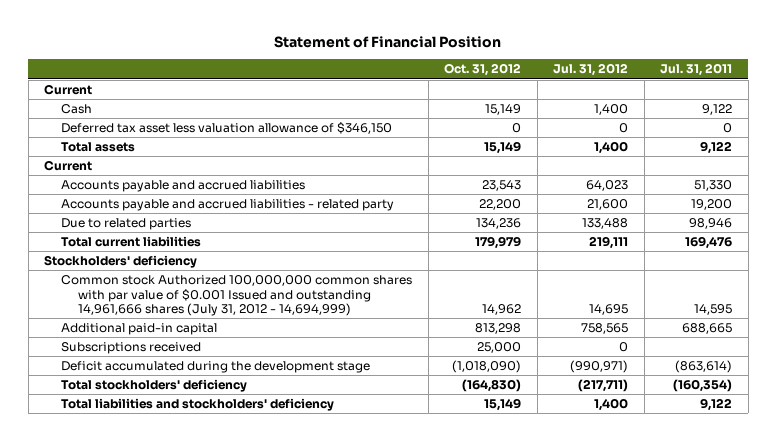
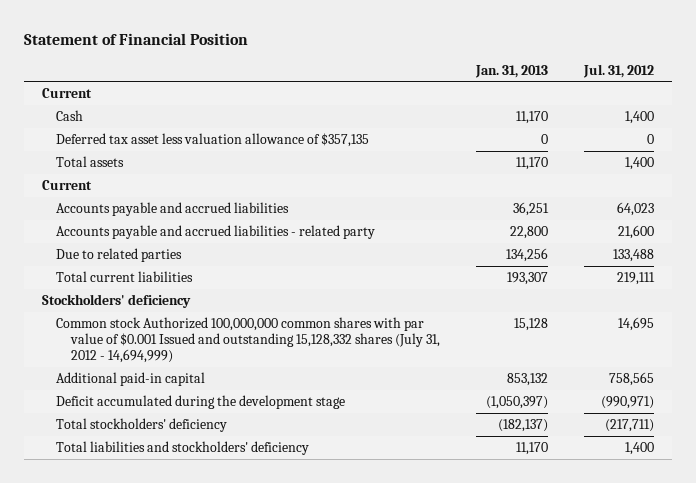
[444,63,522,77] Oct. 31, 2012 -> none
[660,63,733,77] Jul. 31, 2011 -> none
none -> [474,64,548,78] Jan. 31, 2013
[61,122,393,135] Deferred tax asset less valuation allowance of $346,150 -> [56,133,370,148] Deferred tax asset less valuation allowance of $357,135
[61,275,413,317] Common stock Authorized 100,000,000 common shares with par value of $0.001 Issued and outstanding 14,961,666 shares (July 31, 2012 - 14,694,999) -> [56,317,441,364] Common stock Authorized 100,000,000 common shares with par value of $0.001 Issued and outstanding 15,128,332 shares (July 31, 2012 - 14,694,999)
[61,342,202,355] Subscriptions received -> none

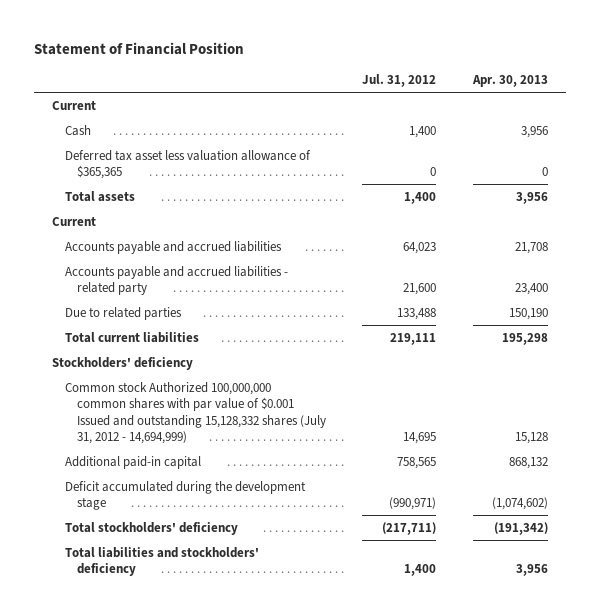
[474,64,548,78] Jan. 31, 2013 -> none
none -> [471,74,548,87] Apr. 30, 2013
[56,133,370,148] Deferred tax asset less valuation allowance of $357,135 -> [64,149,311,180] Deferred tax asset less valuation allowance of $365,365

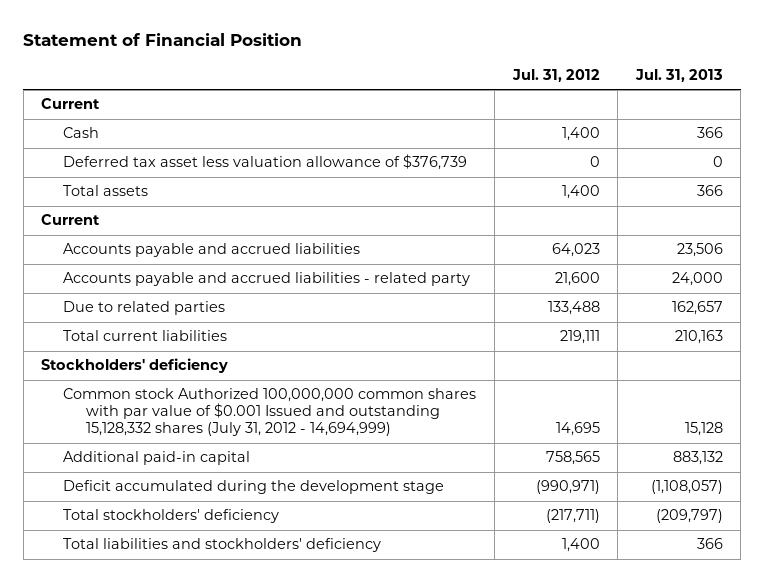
[471,74,548,87] Apr. 30, 2013 -> none
none -> [634,69,723,83] Jul. 31, 2013
[64,149,311,180] Deferred tax asset less valuation allowance of $365,365 -> [63,154,468,171] Deferred tax asset less valuation allowance of $376,739

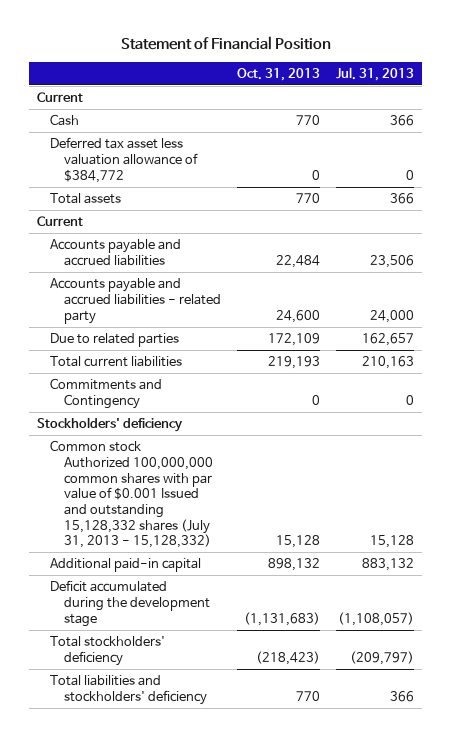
[511,69,600,83] Jul. 31, 2012 -> none
none -> [236,67,320,81] Oct. 31, 2013
[63,154,468,171] Deferred tax asset less valuation allowance of $376,739 -> [50,137,198,183] Deferred tax asset less valuation allowance of $384,772
none -> [50,378,163,409] Commitments and Contingency
[63,388,477,437] Common stock Authorized 100,000,000 common shares with par value of $0.001 Issued and outstanding 15,128,332 shares (July 31, 2012 - 14,694,999) -> [50,440,213,549] Common stock Authorized 100,000,000 common shares with par value of $0.001 Issued and outstanding 15,128,332 shares (July 31, 2013 - 15,128,332)

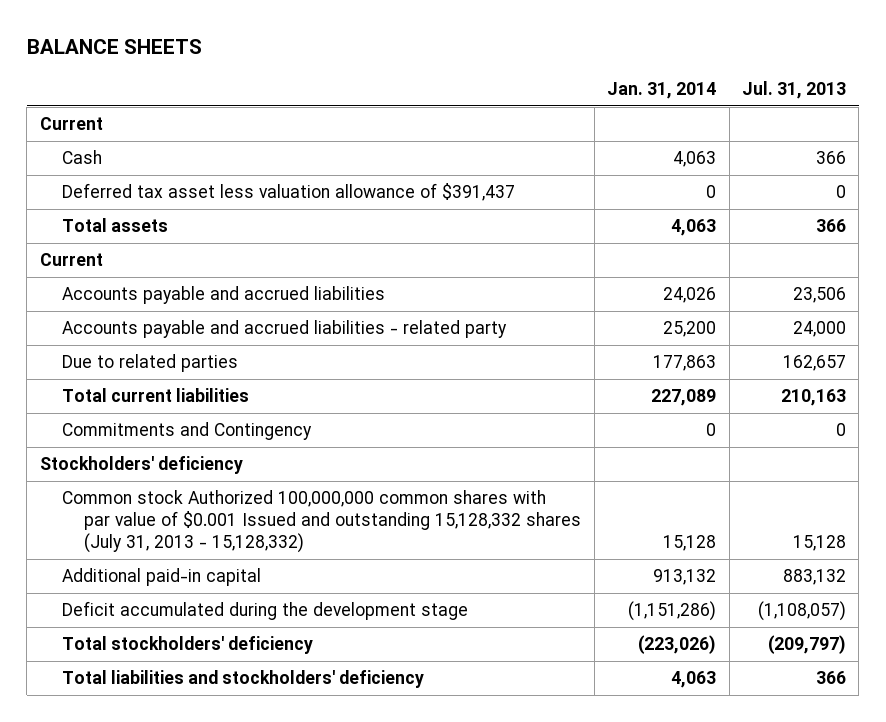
[120,35,331,50] Statement of Financial Position -> [26,39,202,55] BALANCE SHEETS
[236,67,320,81] Oct. 31, 2013 -> none
none -> [607,82,717,100] Jan. 31, 2014
[50,137,198,183] Deferred tax asset less valuation allowance of $384,772 -> [62,183,516,202] Deferred tax asset less valuation allowance of $391,437

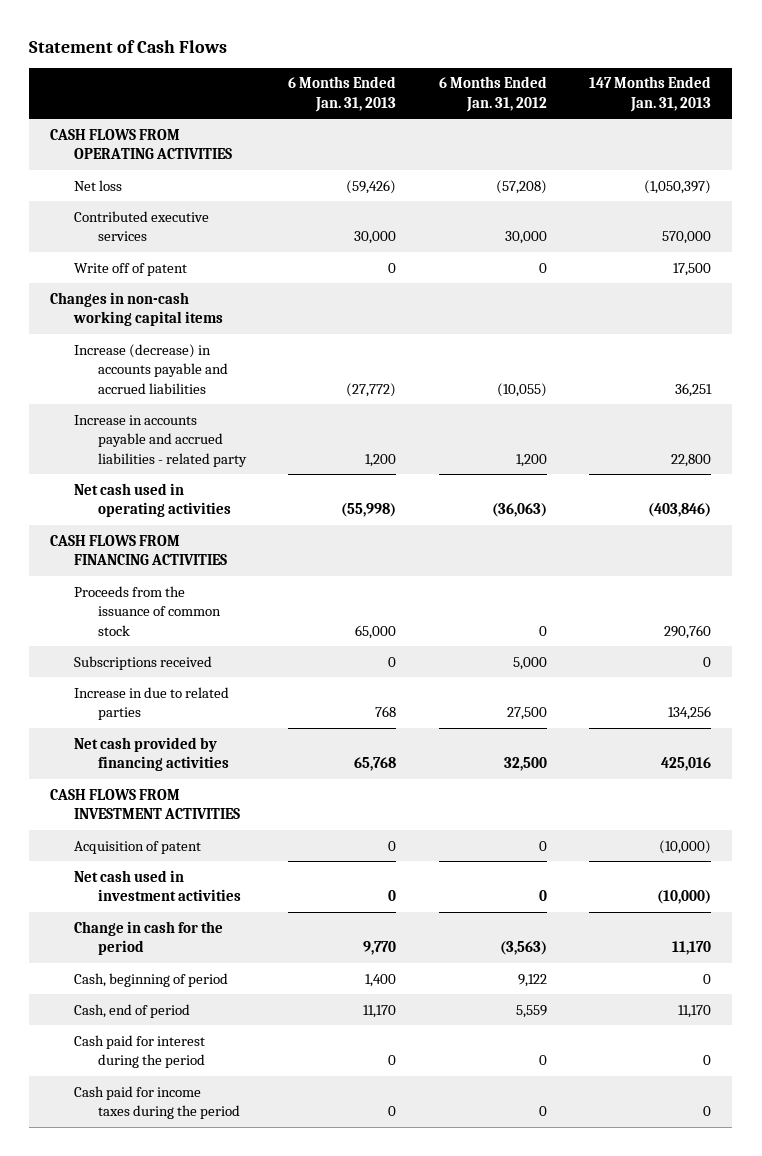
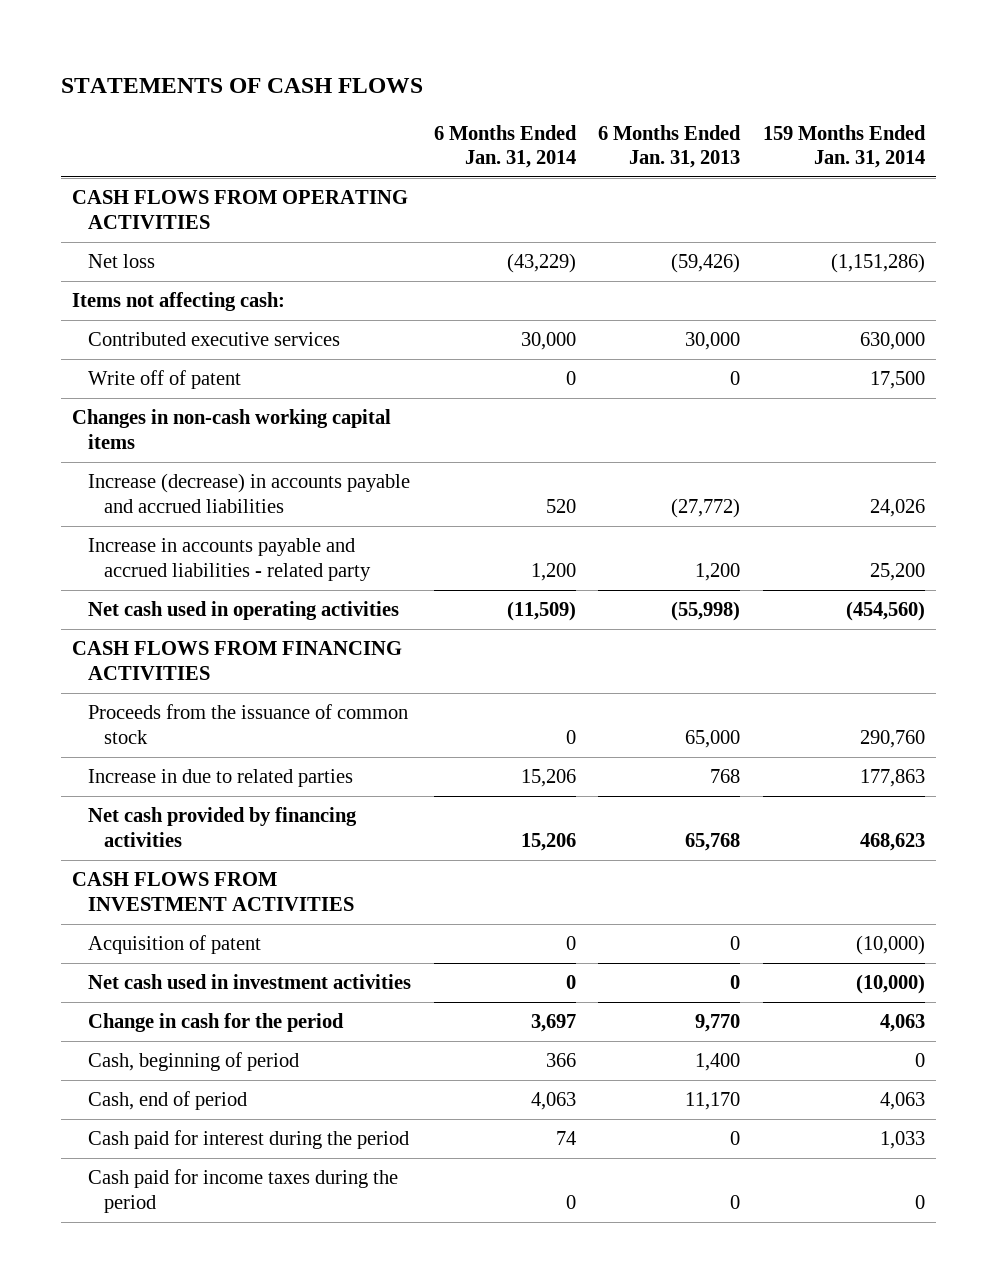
[29,39,228,53] Statement of Cash Flows -> [60,77,423,93] STATEMENTS OF CASH FLOWS
[438,76,547,112] 6 Months Ended Jan. 31, 2012 -> none
[589,76,712,112] 147 Months Ended Jan. 31, 2013 -> none
none -> [433,124,577,168] 6 Months Ended Jan. 31, 2014
none -> [762,124,926,168] 159 Months Ended Jan. 31, 2014
none -> [72,292,286,312] Items not affecting cash:
[74,655,213,670] Subscriptions received -> none

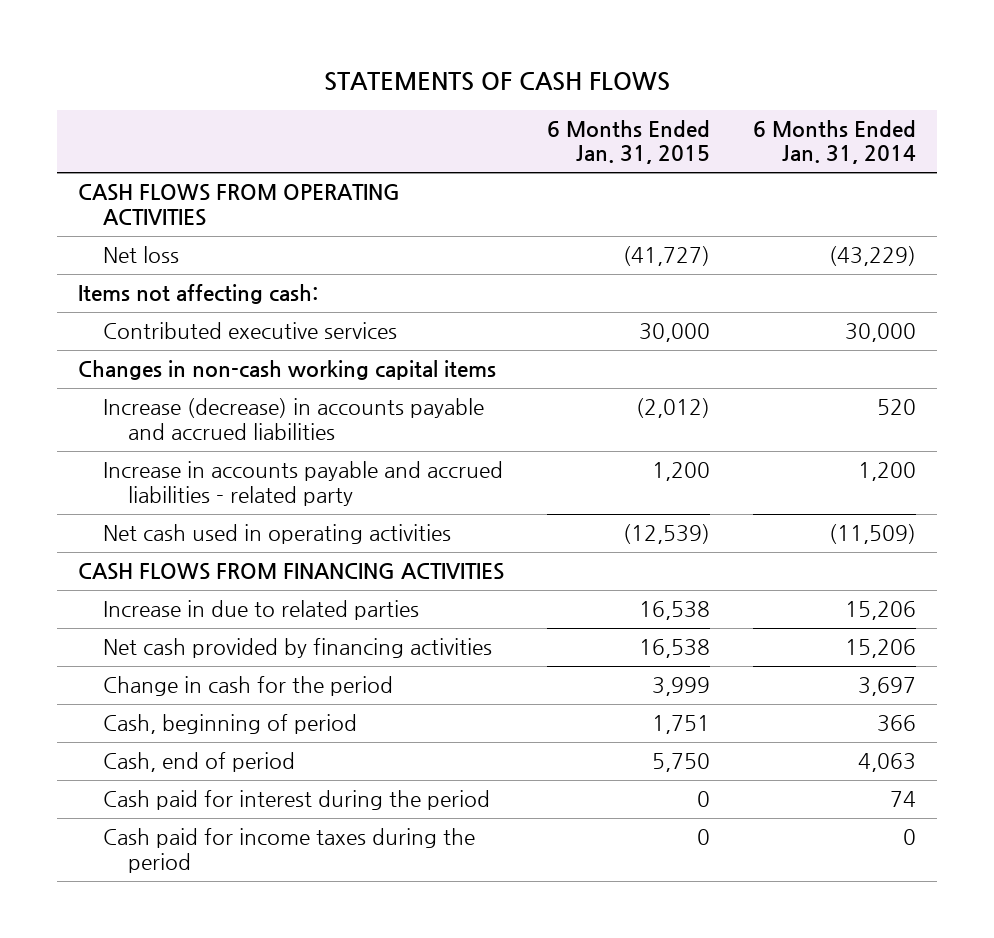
[598,124,742,168] 6 Months Ended Jan. 31, 2013 -> none
[762,124,926,168] 159 Months Ended Jan. 31, 2014 -> none
none -> [546,119,710,165] 6 Months Ended Jan. 31, 2015
[87,370,241,390] Write off of patent -> none
[87,704,408,744] Proceeds from the issuance of common stock -> none
[72,872,354,911] CASH FLOWS FROM INVESTMENT ACTIVITIES -> none
[87,935,261,955] Acquisition of patent -> none
[87,974,411,990] Net cash used in investment activities -> none

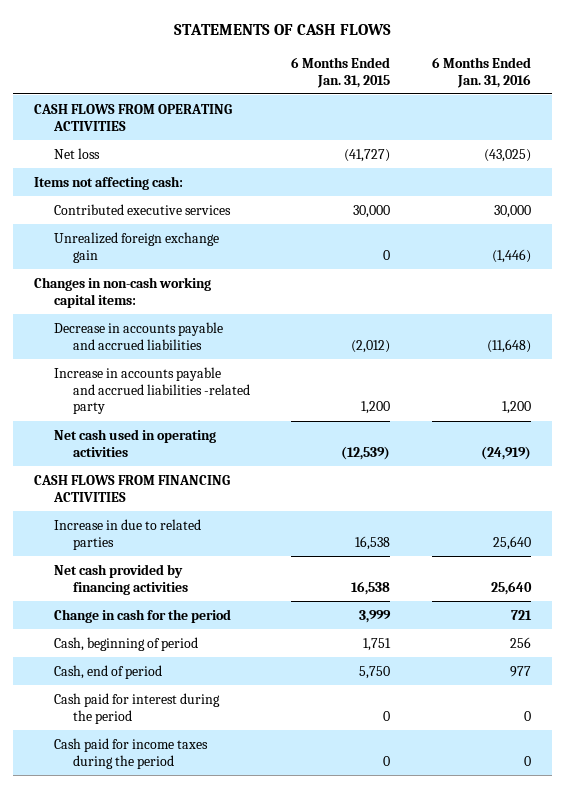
[752,119,916,165] 6 Months Ended Jan. 31, 2014 -> none
none -> [431,56,531,88] 6 Months Ended Jan. 31, 2016
none -> [53,231,219,263] Unrealized foreign exchange gain
[78,360,497,381] Changes in non-cash working capital items -> [34,276,212,308] Changes in non-cash working capital items:
[102,398,484,440] Increase (decrease) in accounts payable and accrued liabilities -> [53,321,223,350] Decrease in accounts payable and accrued liabilities
[102,461,503,506] Increase in accounts payable and accrued liabilities - related party -> [53,366,250,415] Increase in accounts payable and accrued liabilities -related party

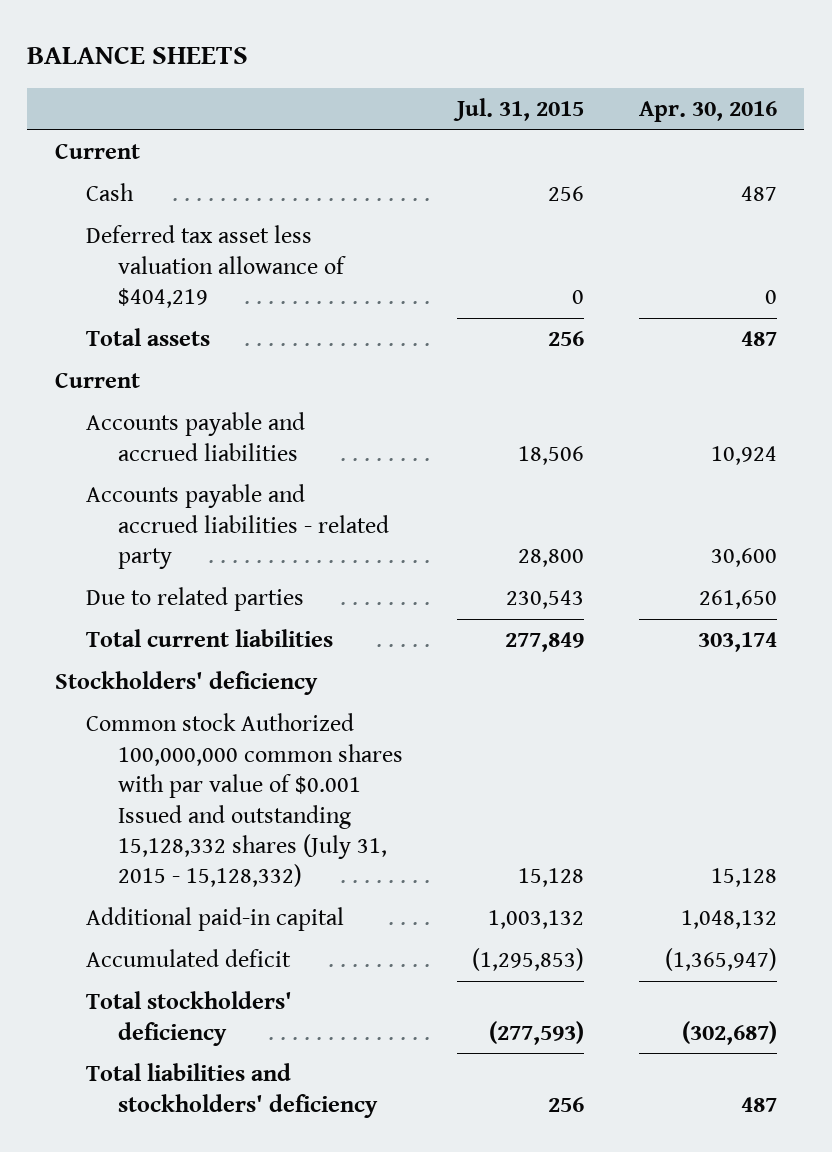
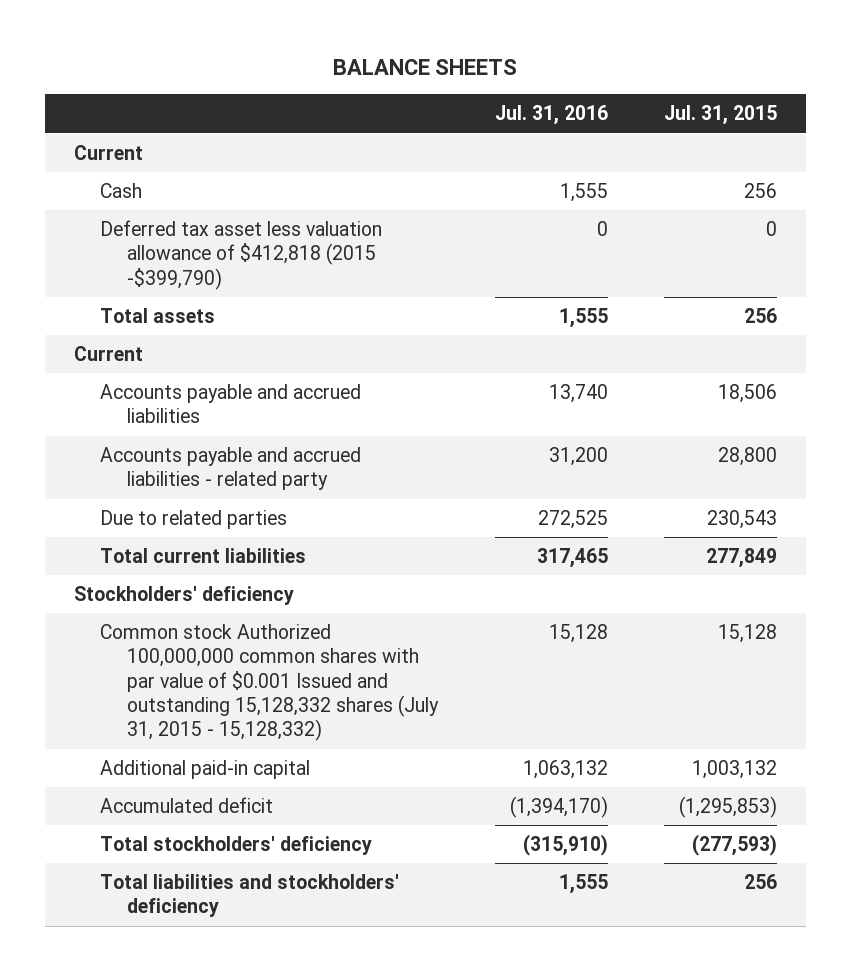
[638,101,777,123] Apr. 30, 2016 -> none
none -> [494,105,608,126] Jul. 31, 2016
[86,225,346,309] Deferred tax asset less valuation allowance of $404,219 -> [100,219,383,290] Deferred tax asset less valuation allowance of $412,818 (2015 -$399,790)

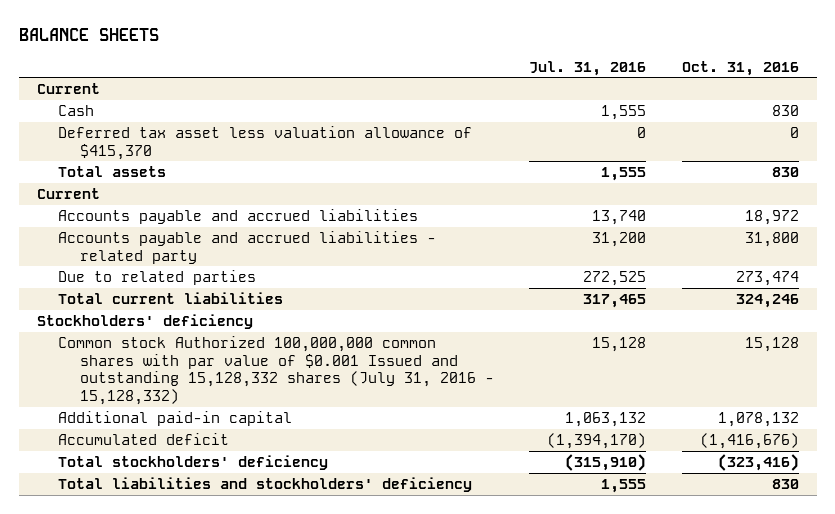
[664,105,778,126] Jul. 31, 2015 -> none
none -> [681,60,799,76] Oct. 31, 2016
[100,219,383,290] Deferred tax asset less valuation allowance of $412,818 (2015 -$399,790) -> [58,125,473,160] Deferred tax asset less valuation allowance of $415,370
[100,623,439,742] Common stock Authorized 100,000,000 common shares with par value of $0.001 Issued and outstanding 15,128,332 shares (July 31, 2015 - 15,128,332) -> [58,335,495,406] Common stock Authorized 100,000,000 common shares with par value of $0.001 Issued and outstanding 15,128,332 shares (July 31, 2016 - 15,128,332)

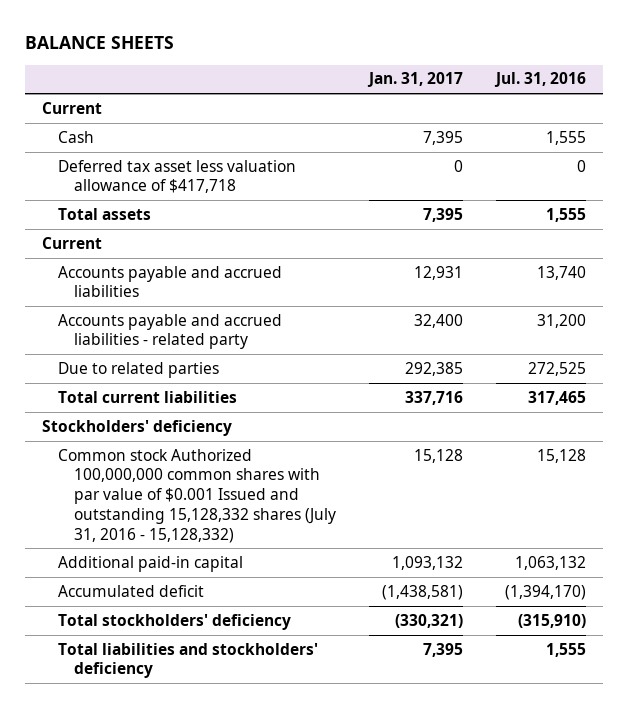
[681,60,799,76] Oct. 31, 2016 -> none
none -> [367,72,464,88] Jan. 31, 2017
[58,125,473,160] Deferred tax asset less valuation allowance of $415,370 -> [57,159,296,194] Deferred tax asset less valuation allowance of $417,718

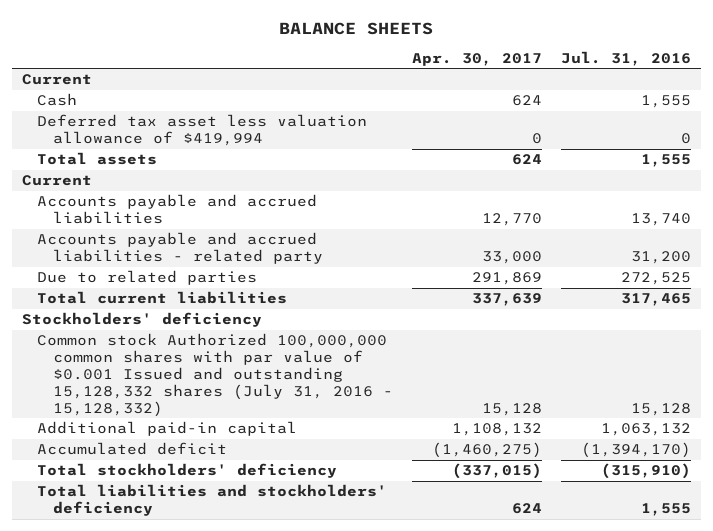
[367,72,464,88] Jan. 31, 2017 -> none
none -> [412,52,543,66] Apr. 30, 2017
[57,159,296,194] Deferred tax asset less valuation allowance of $417,718 -> [37,114,368,147] Deferred tax asset less valuation allowance of $419,994

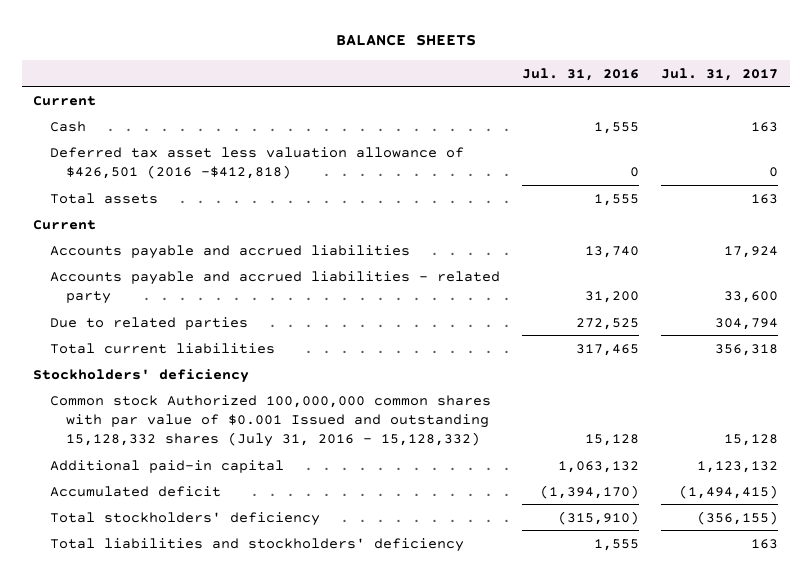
[412,52,543,66] Apr. 30, 2017 -> none
none -> [661,67,779,81] Jul. 31, 2017
[37,114,368,147] Deferred tax asset less valuation allowance of $419,994 -> [49,146,464,179] Deferred tax asset less valuation allowance of $426,501 (2016 -$412,818)

